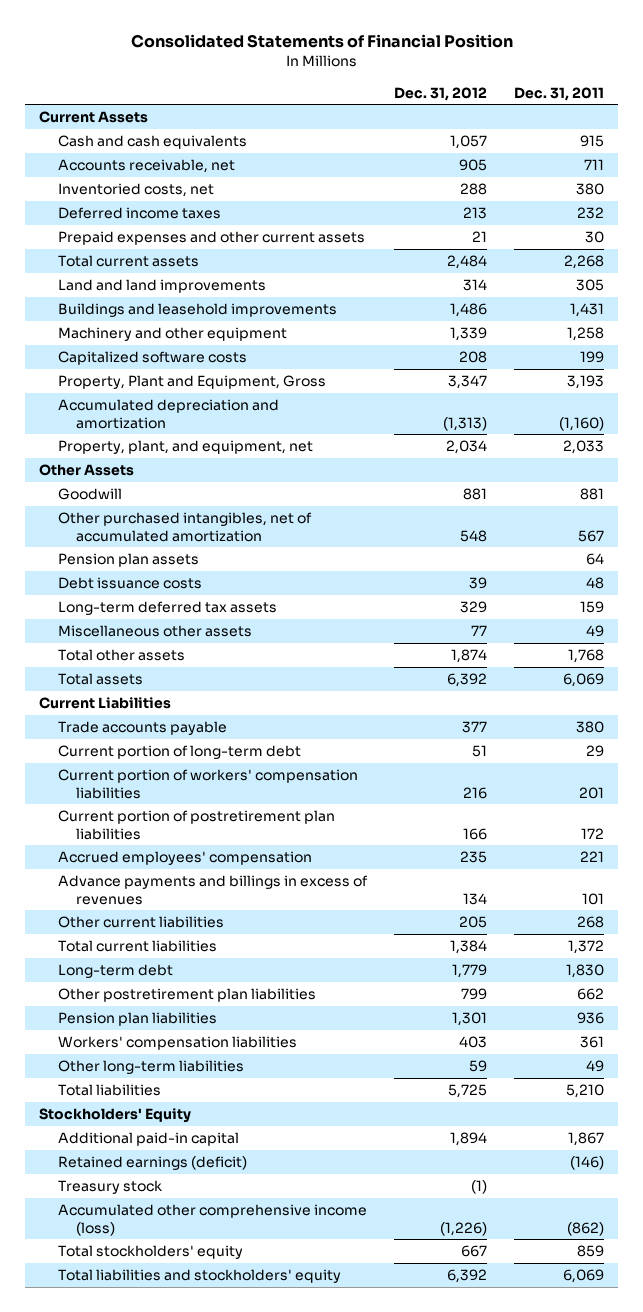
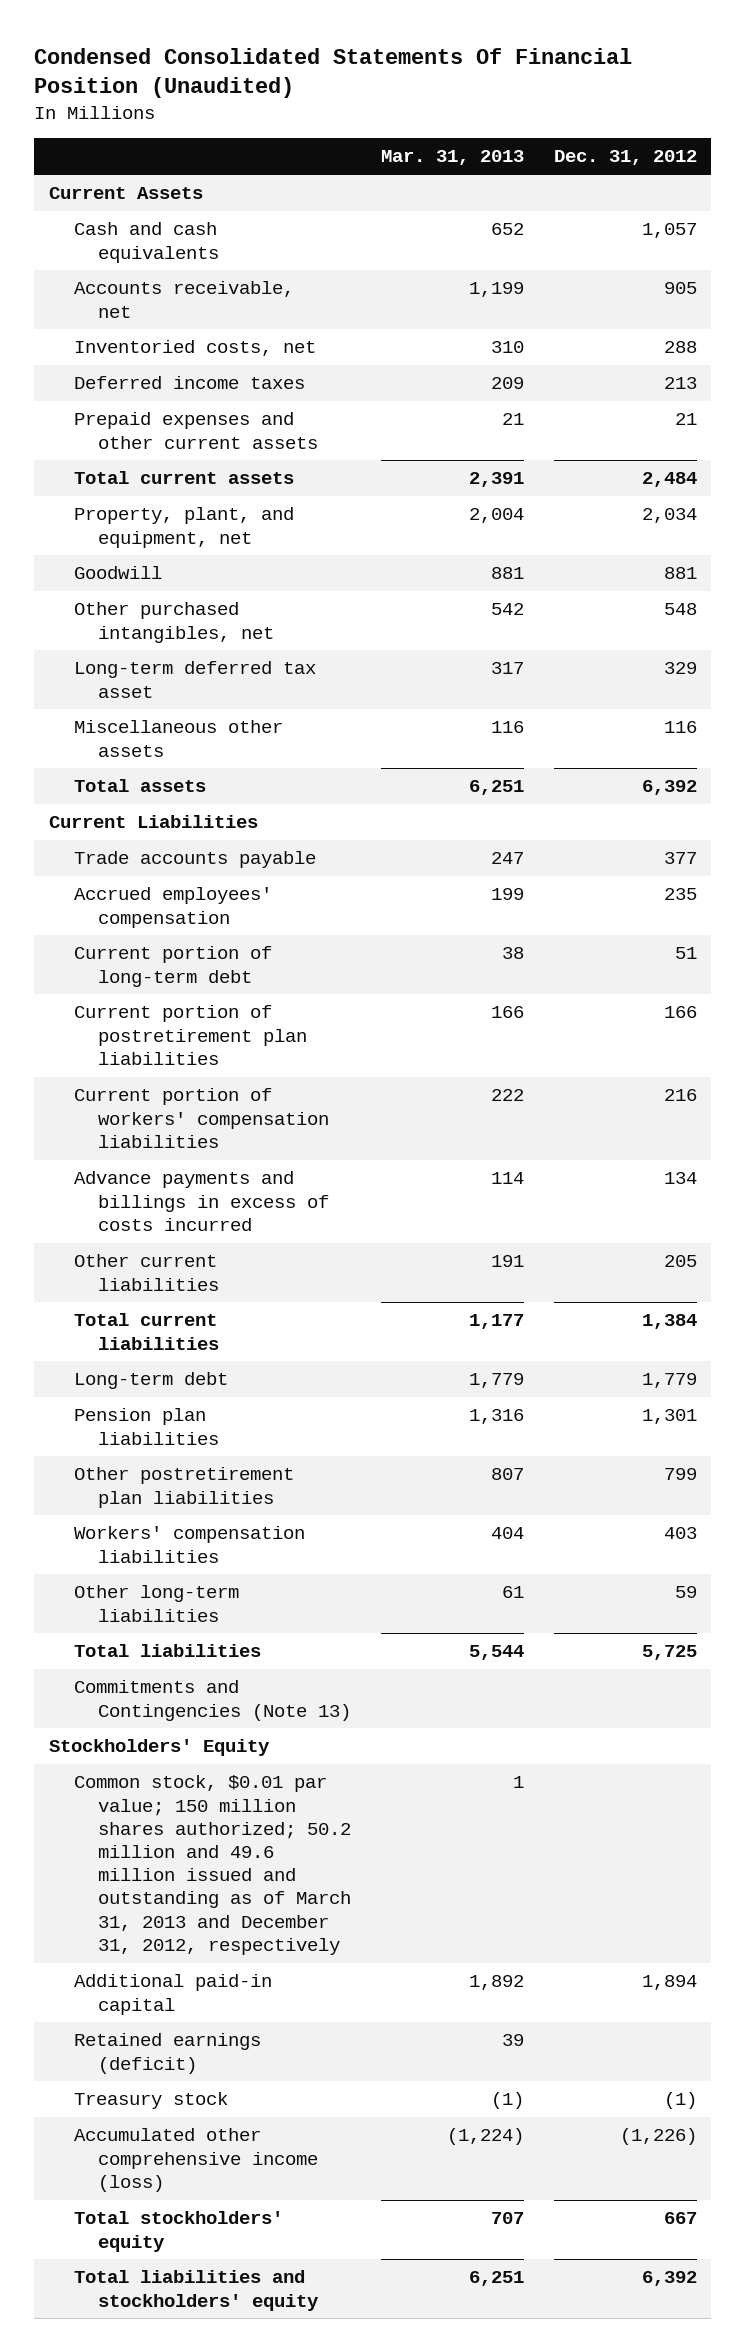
[130,34,513,49] Consolidated Statements of Financial Position -> [34,47,633,99] Condensed Consolidated Statements Of Financial Position (Unaudited)
[514,86,605,101] Dec. 31, 2011 -> none
none -> [380,150,524,166] Mar. 31, 2013
[57,278,266,293] Land and land improvements -> none
[57,302,337,317] Buildings and leasehold improvements -> none
[57,326,287,341] Machinery and other equipment -> none
[57,350,247,365] Capitalized software costs -> none
[57,374,326,389] Property, Plant and Equipment, Gross -> none
[57,398,279,429] Accumulated depreciation and amortization -> none
[39,463,135,476] Other Assets -> none
[57,552,199,567] Pension plan assets -> none
[57,576,202,589] Debt issuance costs -> none
[57,648,185,661] Total other assets -> none
[57,511,312,542] Other purchased intangibles, net of accumulated amortization -> [73,602,275,643] Other purchased intangibles, net
[57,600,277,615] Long-term deferred tax assets -> [73,661,316,698] Long-term deferred tax asset
[470,624,487,636] 77 -> [663,721,697,734] 116
[57,850,312,865] Accrued employees' compensation -> [73,887,272,928] Accrued employees' compensation
[57,768,358,799] Current portion of workers' compensation liabilities -> [73,1088,330,1148] Current portion of workers' compensation liabilities
[57,874,368,905] Advance payments and billings in excess of revenues -> [73,1171,330,1231] Advance payments and billings in excess of costs incurred
[57,987,316,1002] Other postretirement plan liabilities -> [73,1467,294,1508] Other postretirement plan liabilities
none -> [73,1680,352,1721] Commitments and Contingencies (Note 13)
none -> [73,1775,352,1955] Common stock, $0.01 par value; 150 million shares authorized; 50.2 million and 49.6 million issued and outstanding as of March 31, 2013 and December 31, 2012, respectively

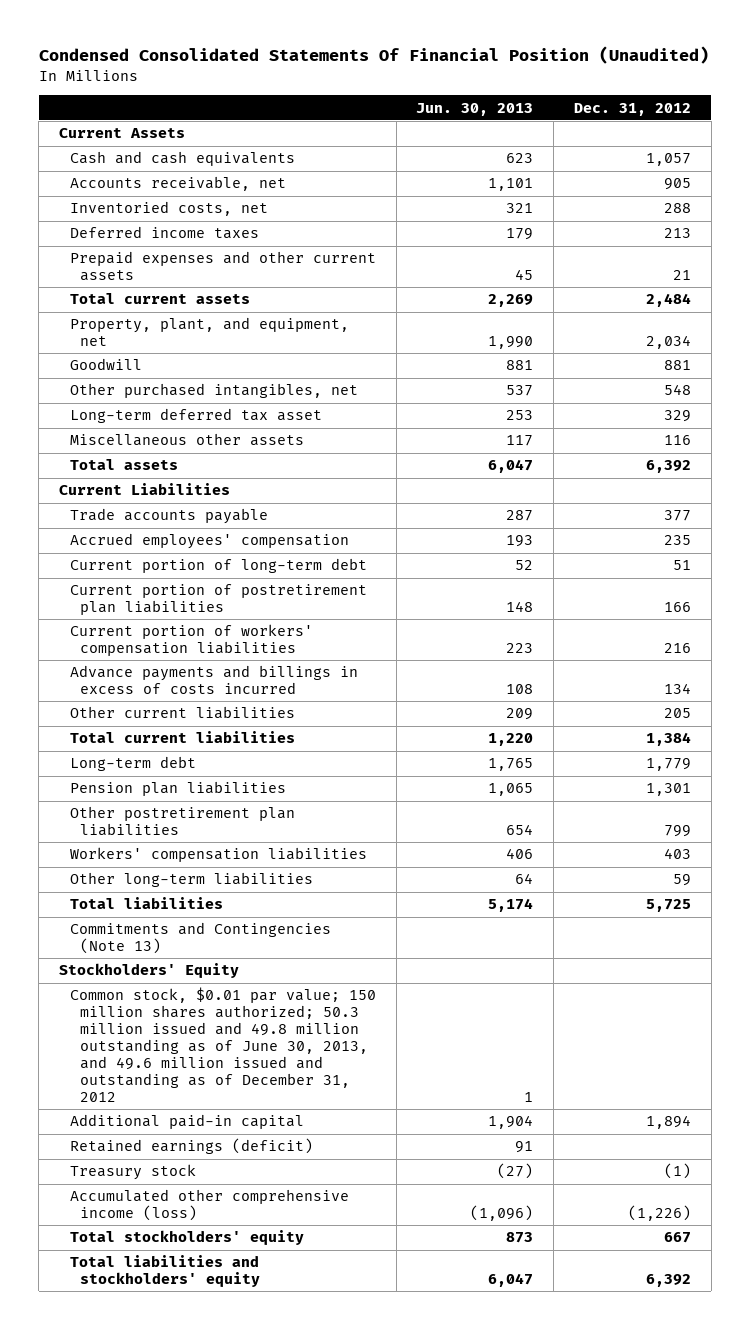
[380,150,524,166] Mar. 31, 2013 -> none
none -> [416,102,534,116] Jun. 30, 2013
[73,1775,352,1955] Common stock, $0.01 par value; 150 million shares authorized; 50.2 million and 49.6 million issued and outstanding as of March 31, 2013 and December 31, 2012, respectively -> [69,987,376,1102] Common stock, $0.01 par value; 150 million shares authorized; 50.3 million issued and 49.8 million outstanding as of June 30, 2013, and 49.6 million issued and outstanding as of December 31, 2012

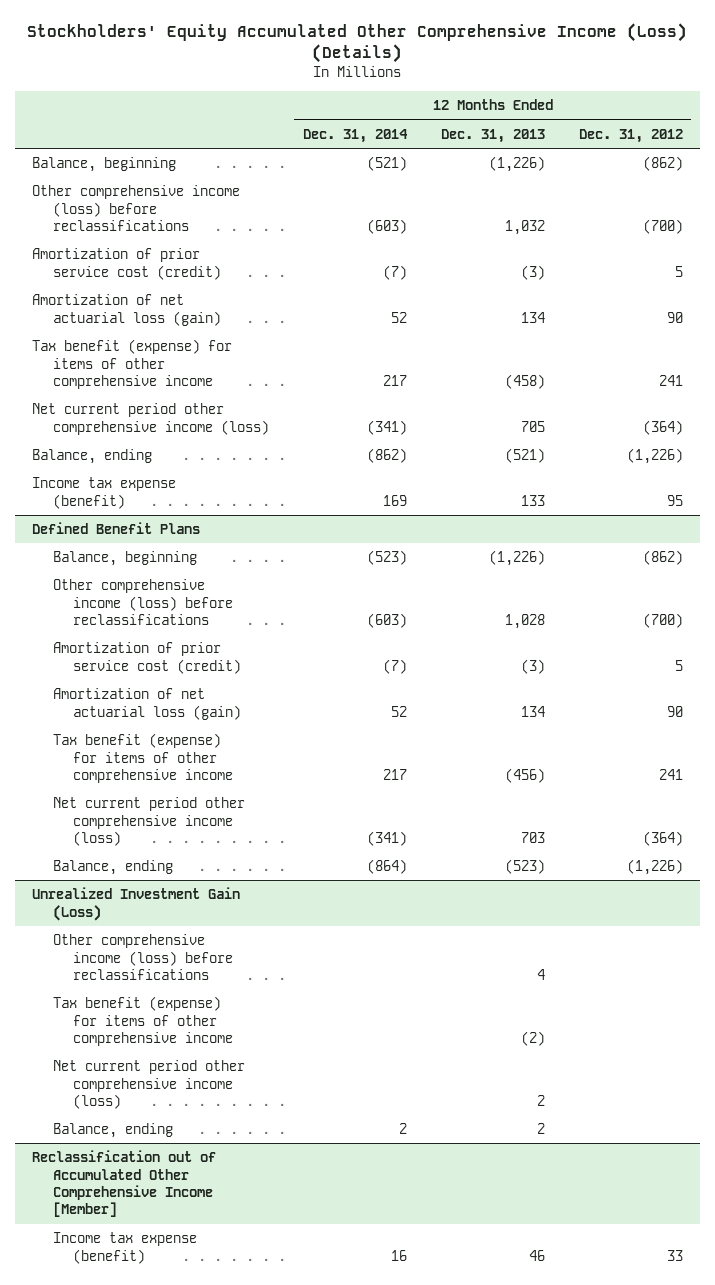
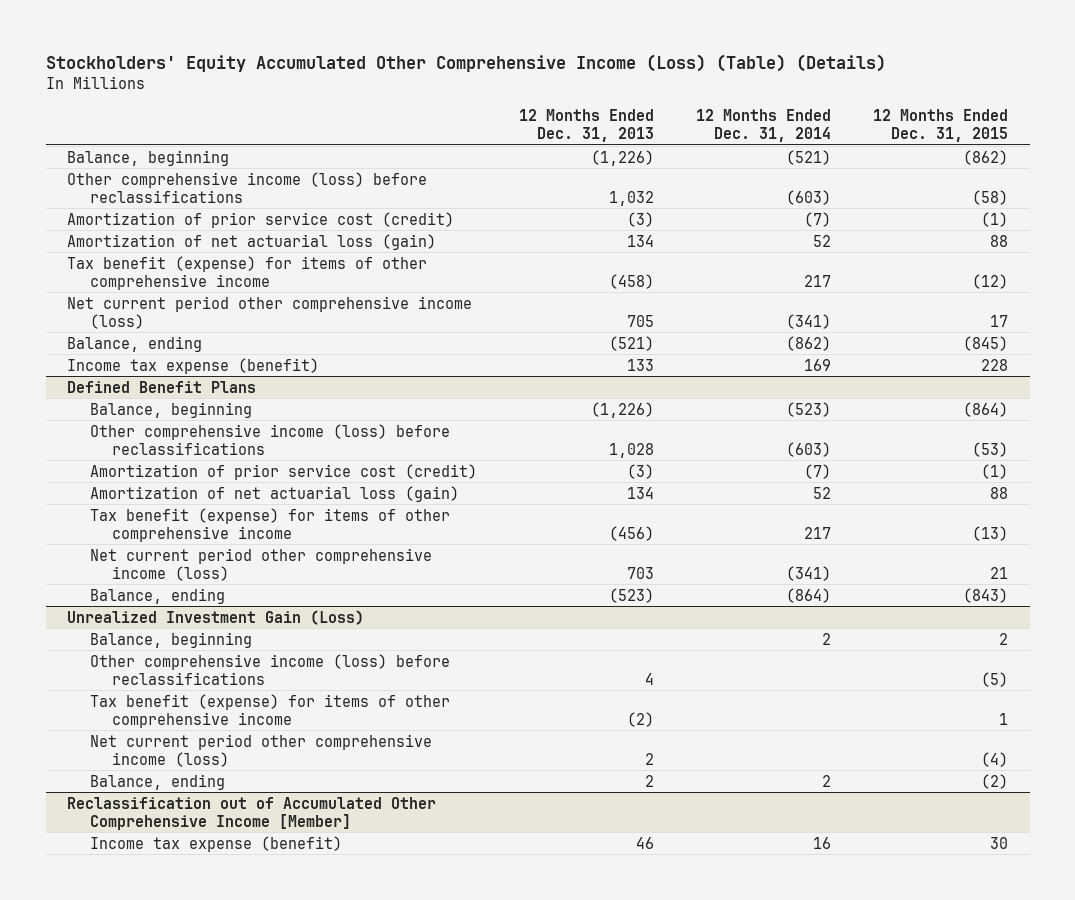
[27,22,688,64] Stockholders' Equity Accumulated Other Comprehensive Income (Loss) (Details) -> [45,54,886,73] Stockholders' Equity Accumulated Other Comprehensive Income (Loss) (Table) (Details)
[578,128,683,143] Dec. 31, 2012 -> none
none -> [873,108,1009,143] 12 Months Ended Dec. 31, 2015
none -> [89,631,252,648] Balance, beginning

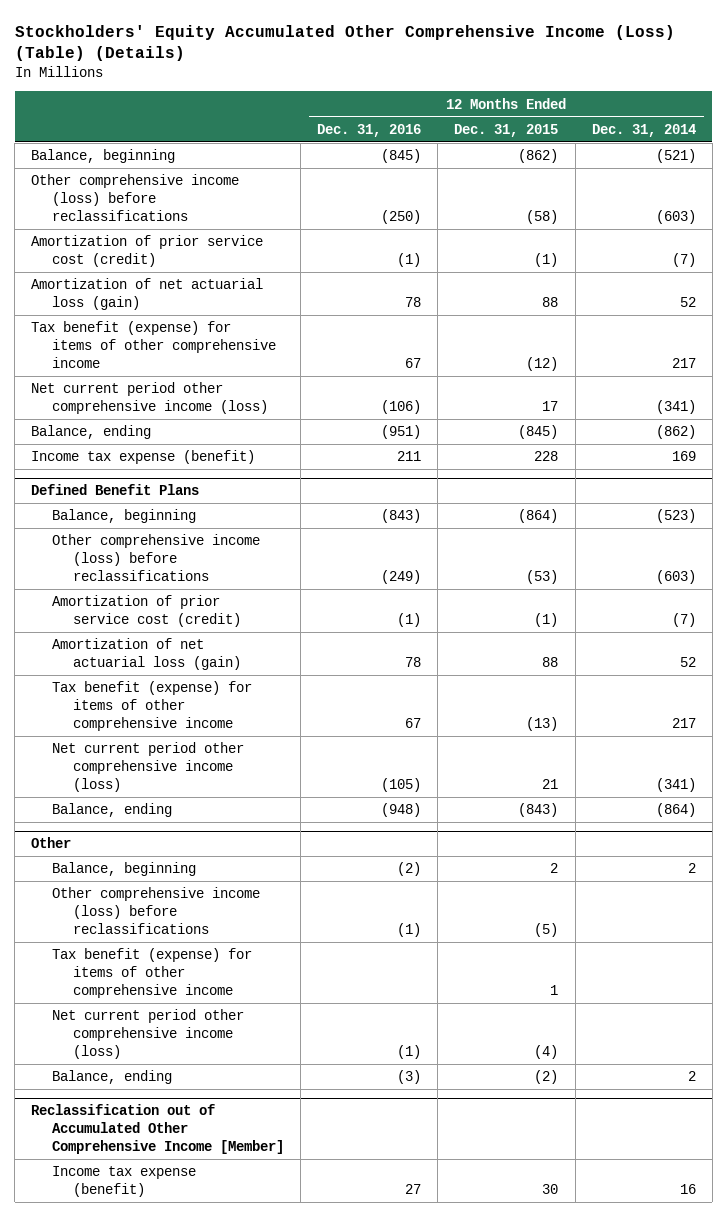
[518,108,654,143] 12 Months Ended Dec. 31, 2013 -> none
none -> [317,123,422,137] Dec. 31, 2016
[66,609,364,625] Unrealized Investment Gain (Loss) -> [31,837,72,849] Other

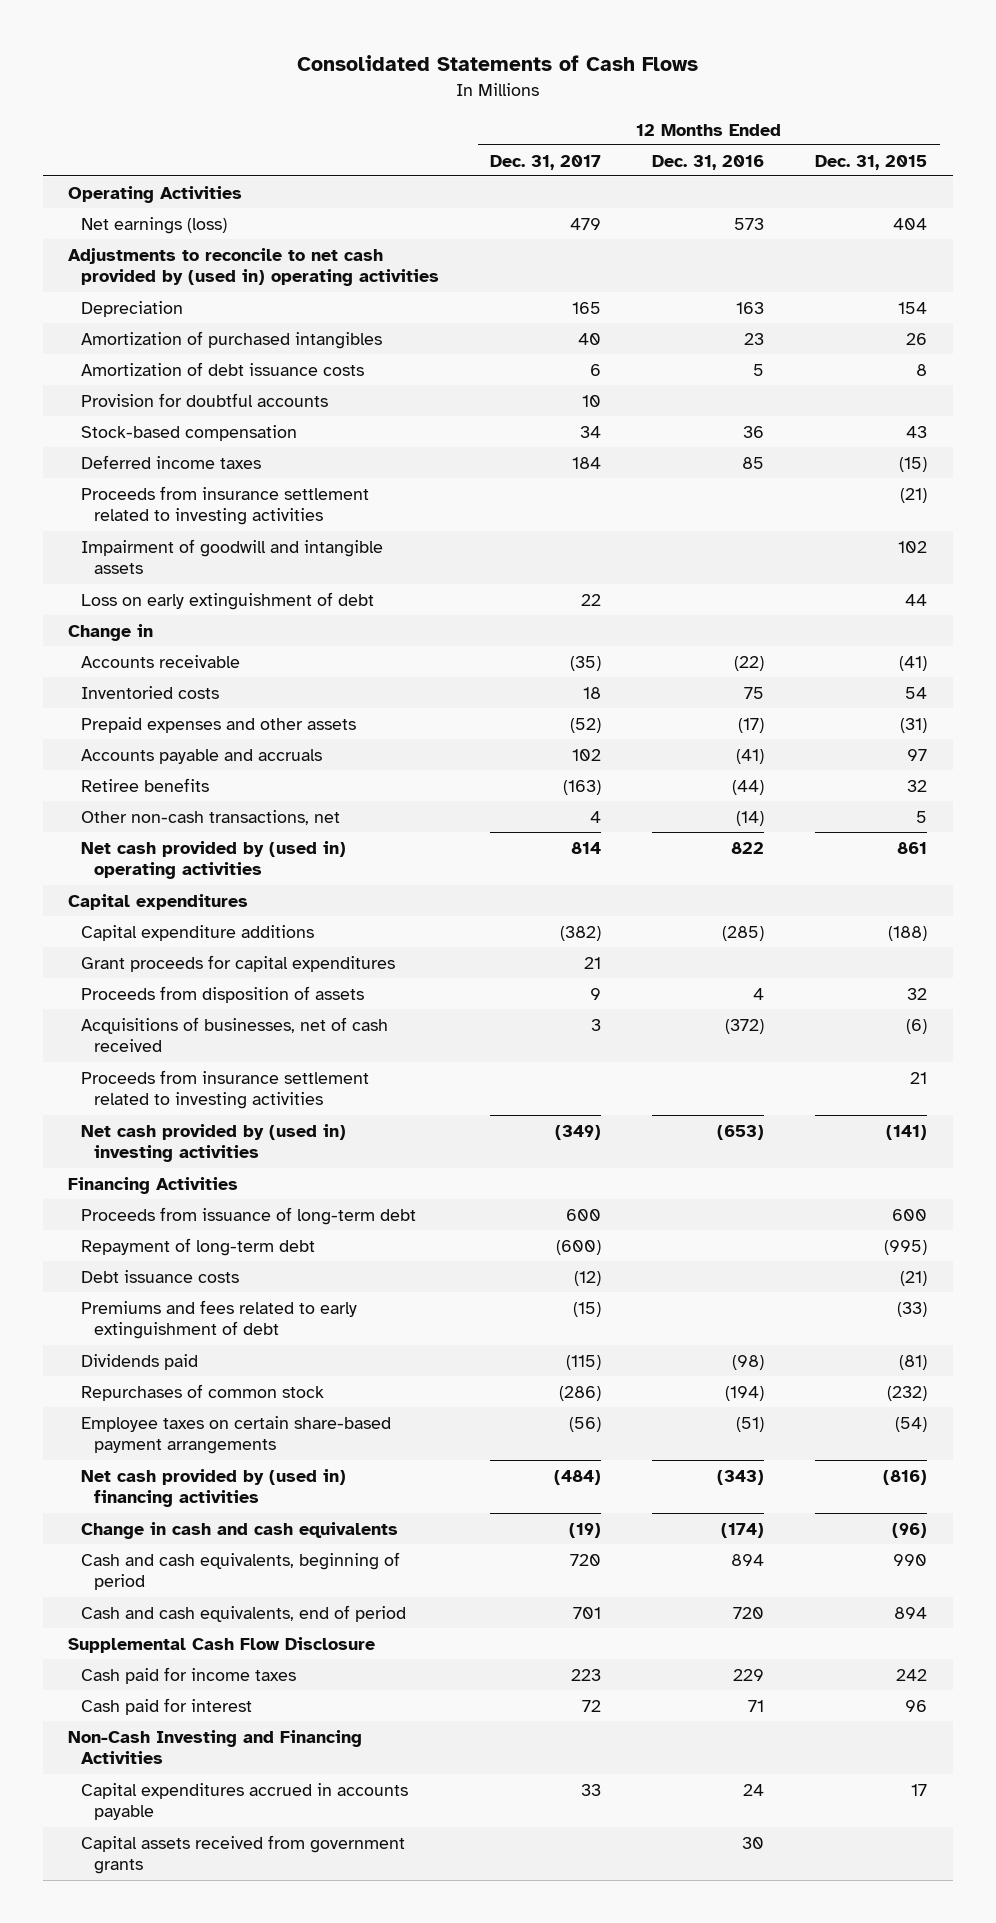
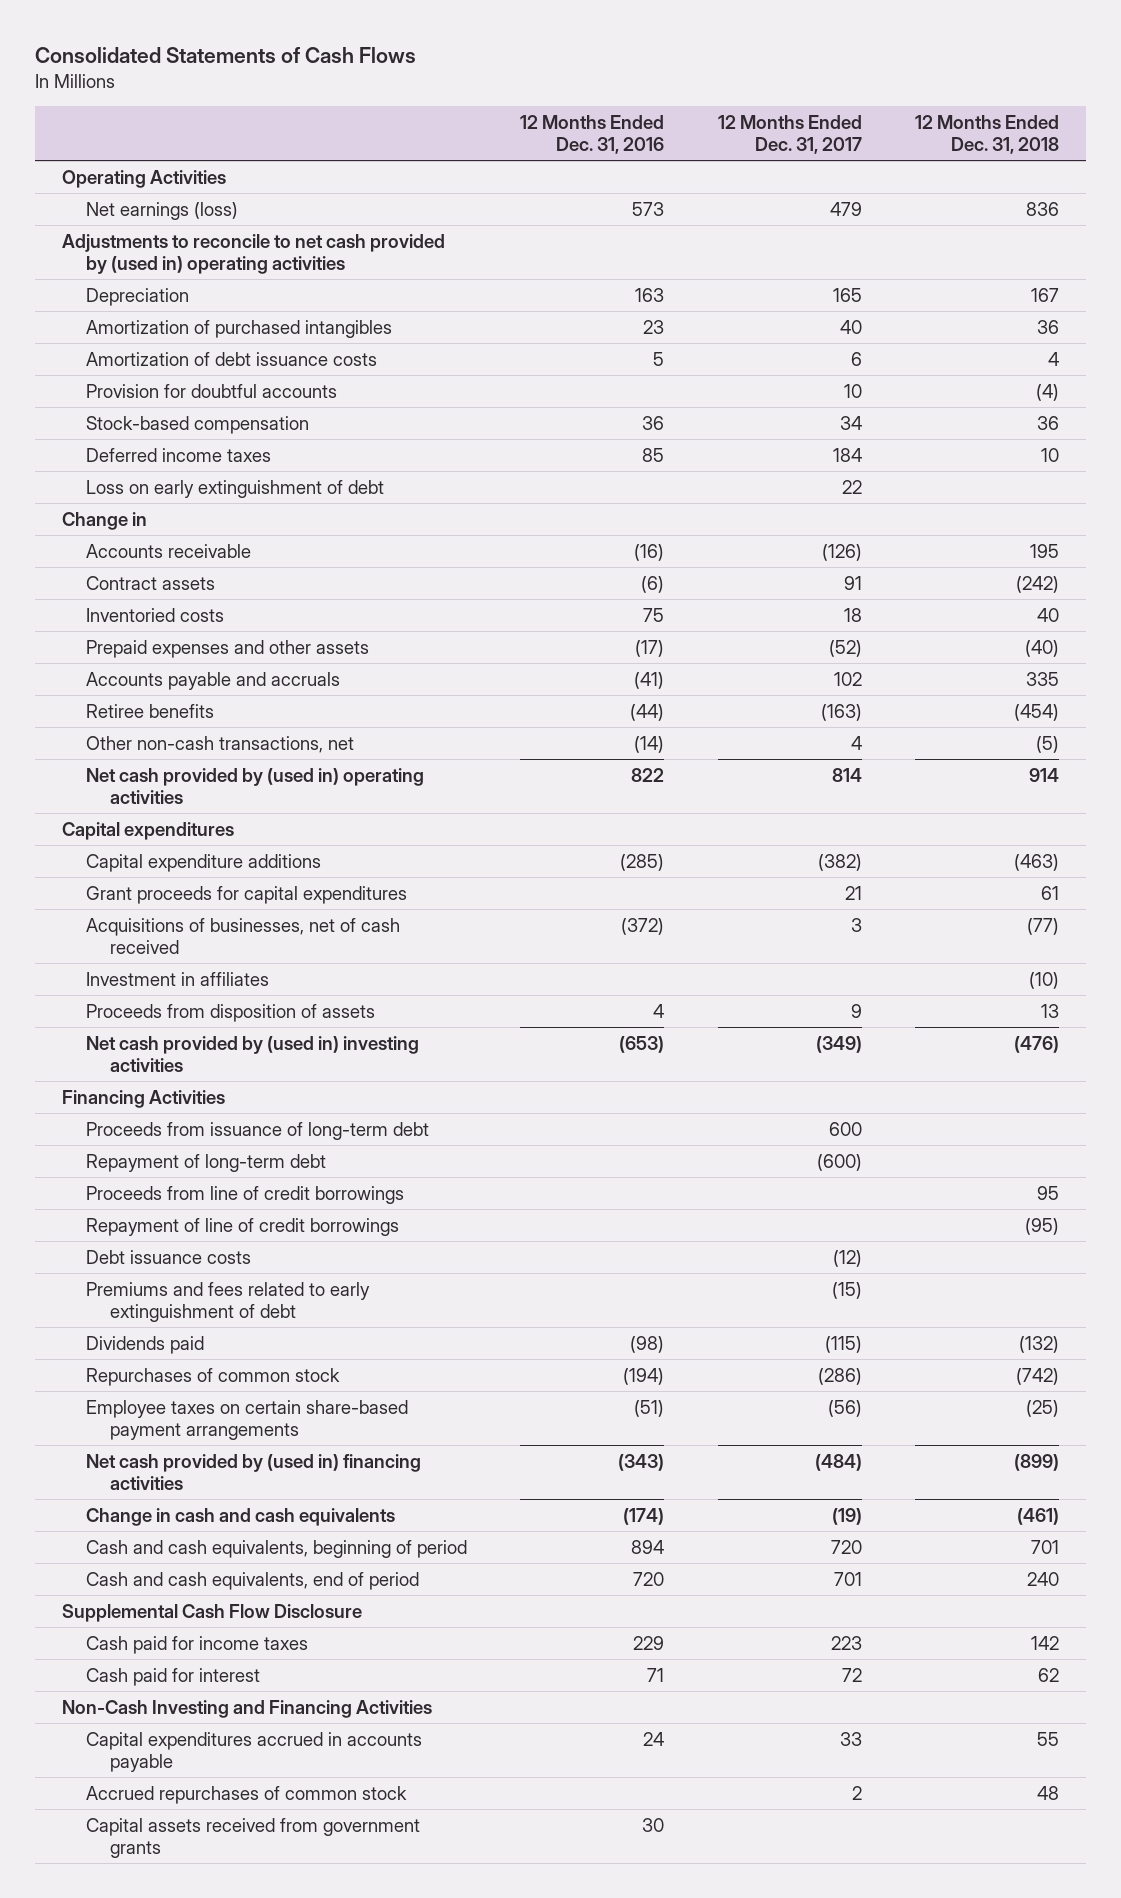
[815,154,928,170] Dec. 31, 2015 -> none
none -> [915,114,1060,155] 12 Months Ended Dec. 31, 2018
[81,485,370,526] Proceeds from insurance settlement related to investing activities -> none
[81,538,384,575] Impairment of goodwill and intangible assets -> none
[570,655,602,671] (35) -> [821,543,862,561] (126)
[734,655,765,671] (22) -> [634,543,665,561] (16)
none -> [85,575,215,590] Contract assets
[81,1069,370,1110] Proceeds from insurance settlement related to investing activities -> none
none -> [85,971,269,986] Investment in affiliates
[81,985,365,1003] Proceeds from disposition of assets -> [85,1003,375,1022] Proceeds from disposition of assets
none -> [85,1185,404,1204] Proceeds from line of credit borrowings
none -> [85,1217,399,1236] Repayment of line of credit borrowings
none -> [85,1785,407,1804] Accrued repurchases of common stock

